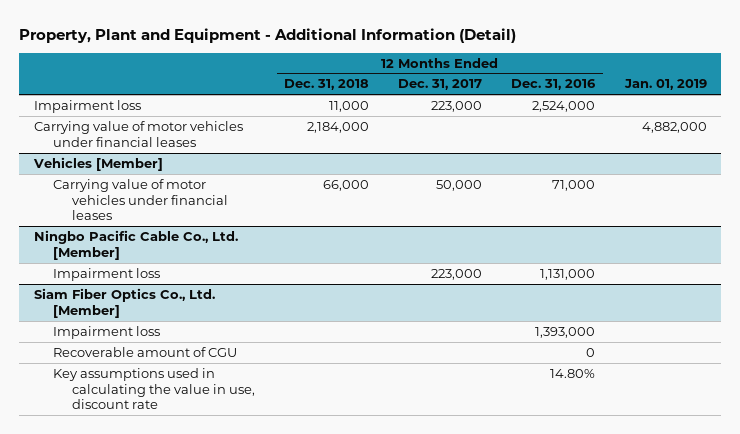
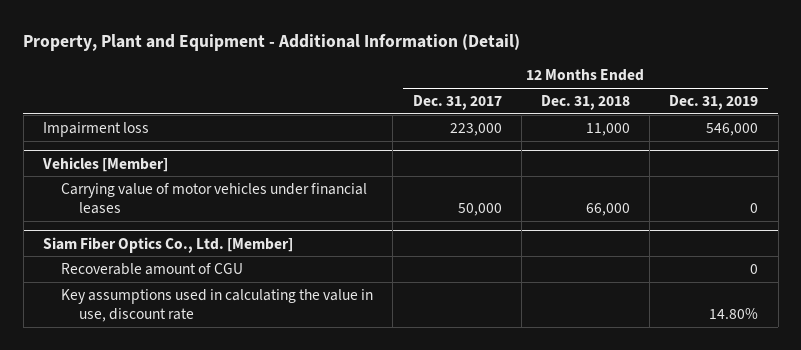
[511,79,597,91] Dec. 31, 2016 -> none
[623,79,707,91] Jan. 01, 2019 -> none
none -> [669,95,759,111] Dec. 31, 2019
[33,120,243,147] Carrying value of motor vehicles under financial leases -> none
[33,229,238,260] Ningbo Pacific Cable Co., Ltd. [Member] -> none
[53,267,161,281] Impairment loss -> none
[53,325,161,339] Impairment loss -> none

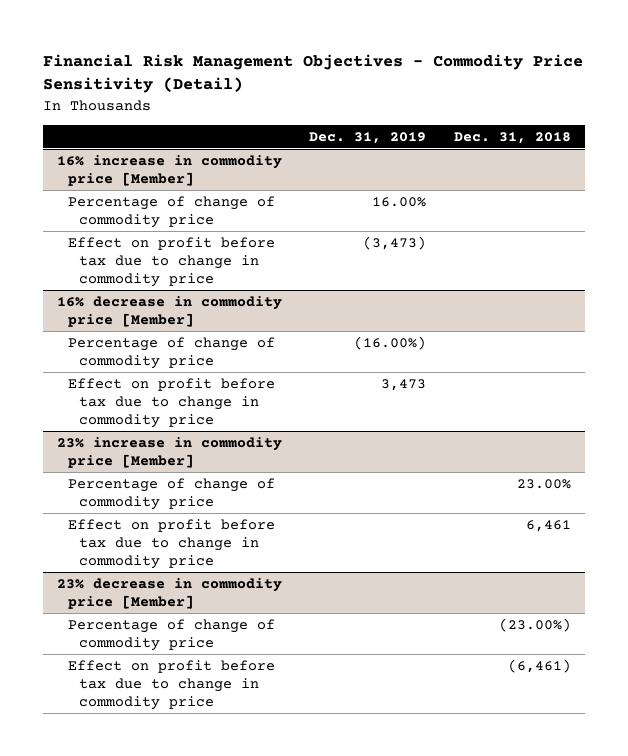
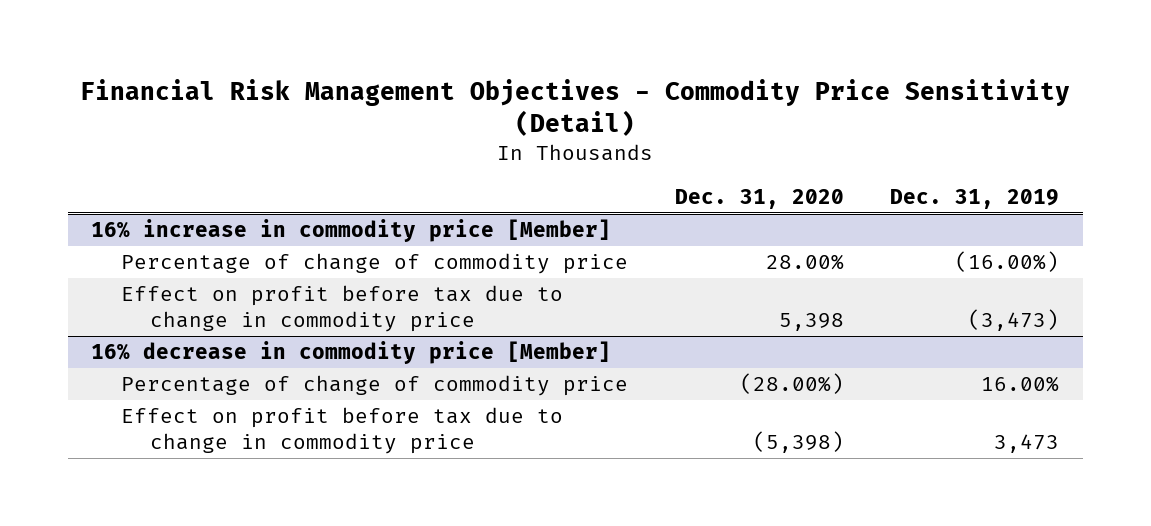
[453,131,571,144] Dec. 31, 2018 -> none
none -> [674,189,844,210] Dec. 31, 2020
[372,196,427,207] 16.00% -> [955,251,1060,273] (16.00%)
[354,335,427,350] (16.00%) -> [981,376,1060,393] 16.00%
[56,436,282,468] 23% increase in commodity price [Member] -> none
[67,477,275,510] Percentage of change of commodity price -> none
[67,518,275,569] Effect on profit before tax due to change in commodity price -> none
[56,577,282,609] 23% decrease in commodity price [Member] -> none
[67,618,275,651] Percentage of change of commodity price -> none
[67,659,275,710] Effect on profit before tax due to change in commodity price -> none

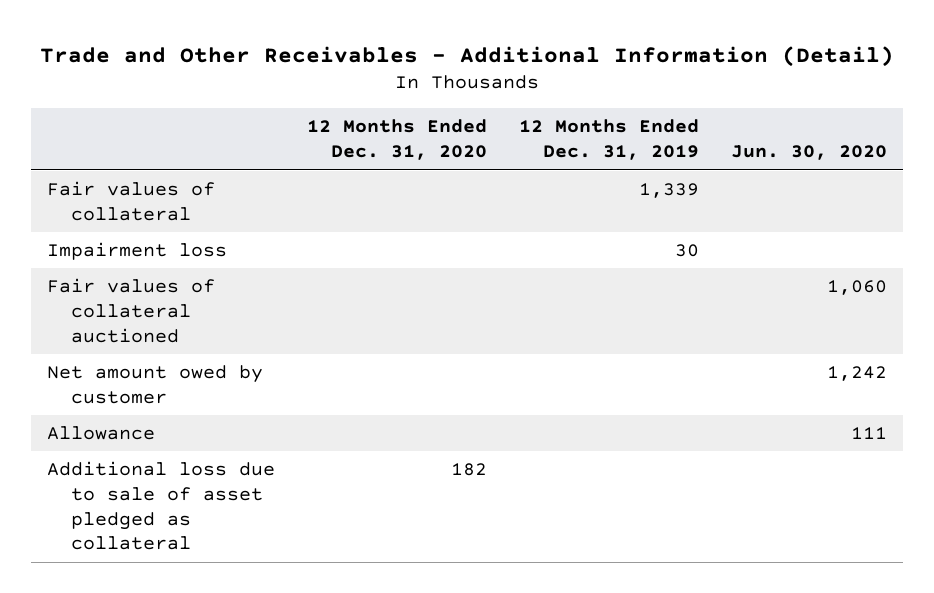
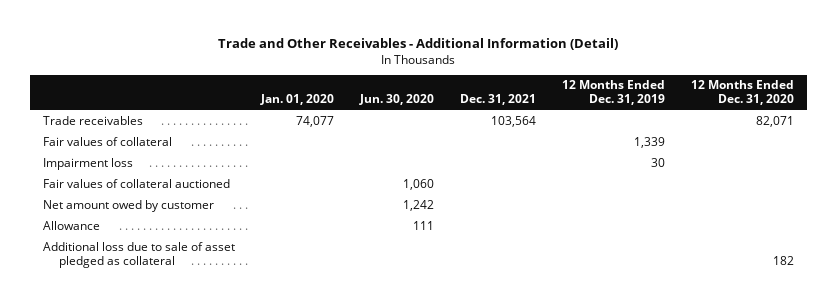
none -> [260,94,335,106] Jan. 01, 2020
none -> [459,94,536,106] Dec. 31, 2021
none -> [43,116,144,126] Trade receivables

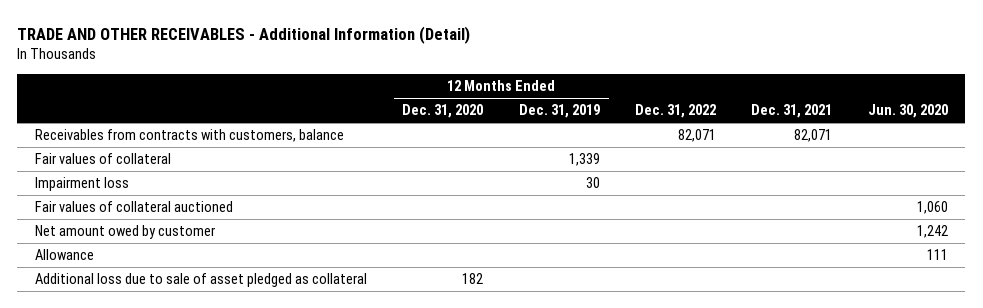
[218,38,619,51] Trade and Other Receivables - Additional Information (Detail) -> [17,25,471,44] TRADE AND OTHER RECEIVABLES - Additional Information (Detail)
[260,94,335,106] Jan. 01, 2020 -> none
none -> [635,104,717,119] Dec. 31, 2022
[43,116,144,126] Trade receivables -> none
none -> [35,129,345,143] Receivables from contracts with customers, balance

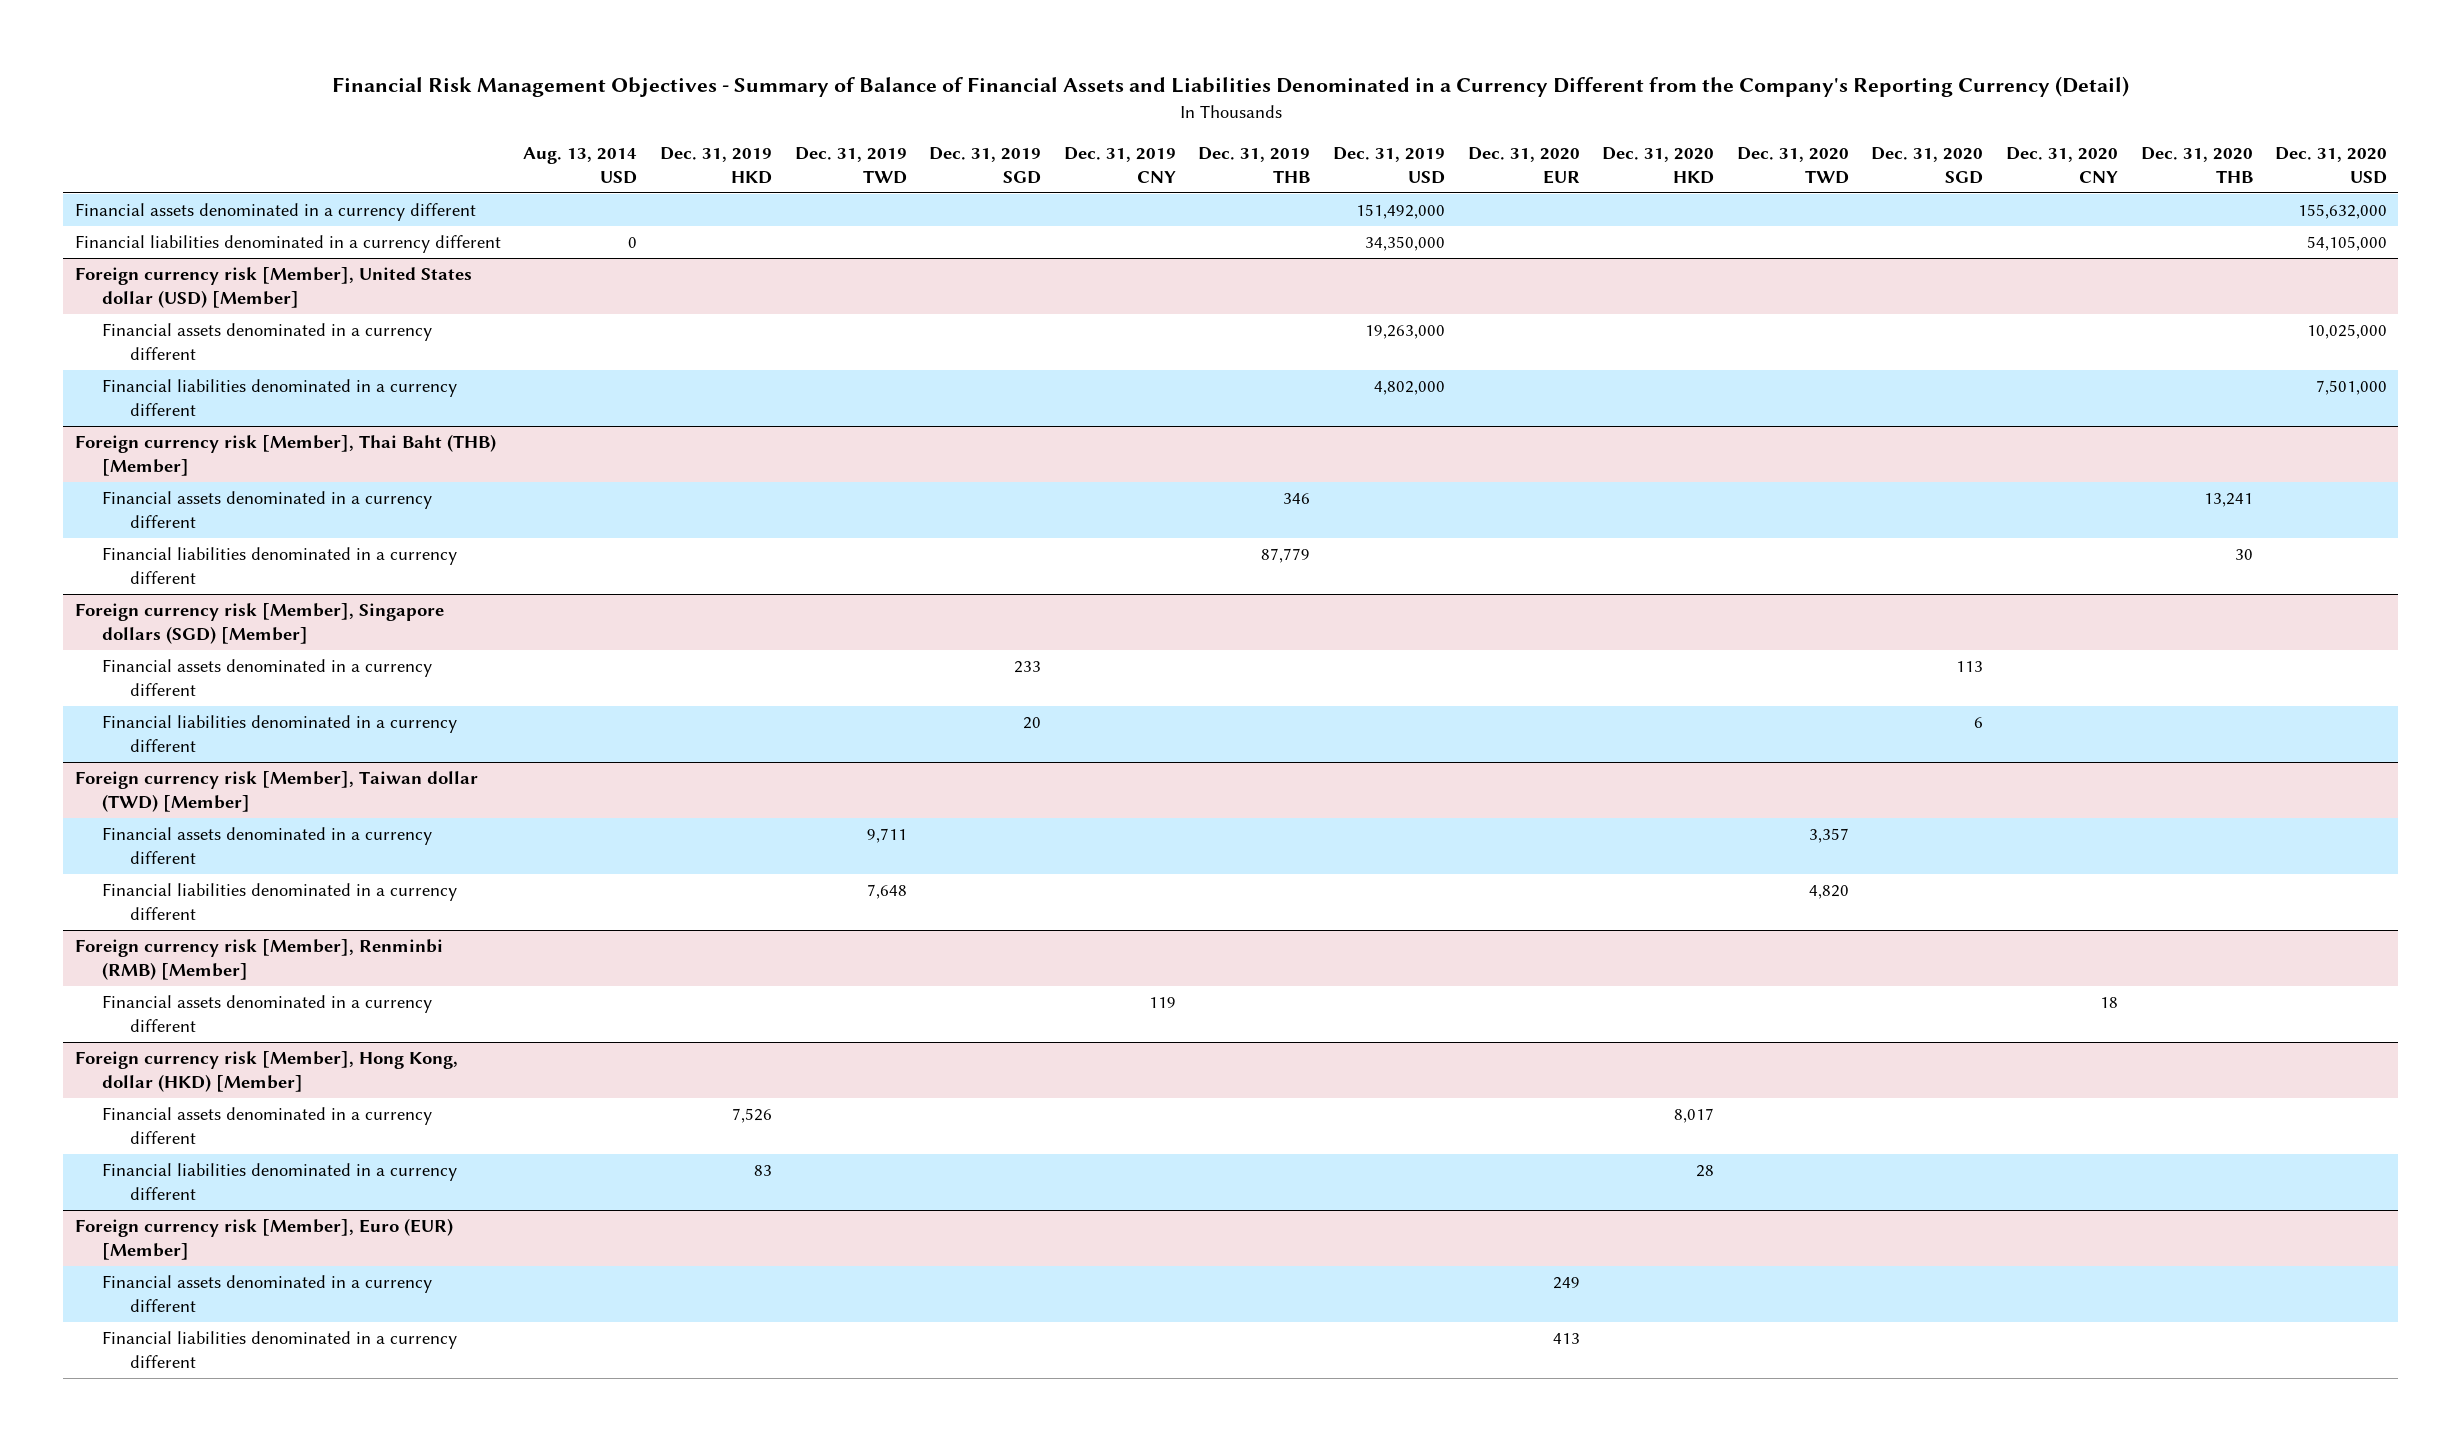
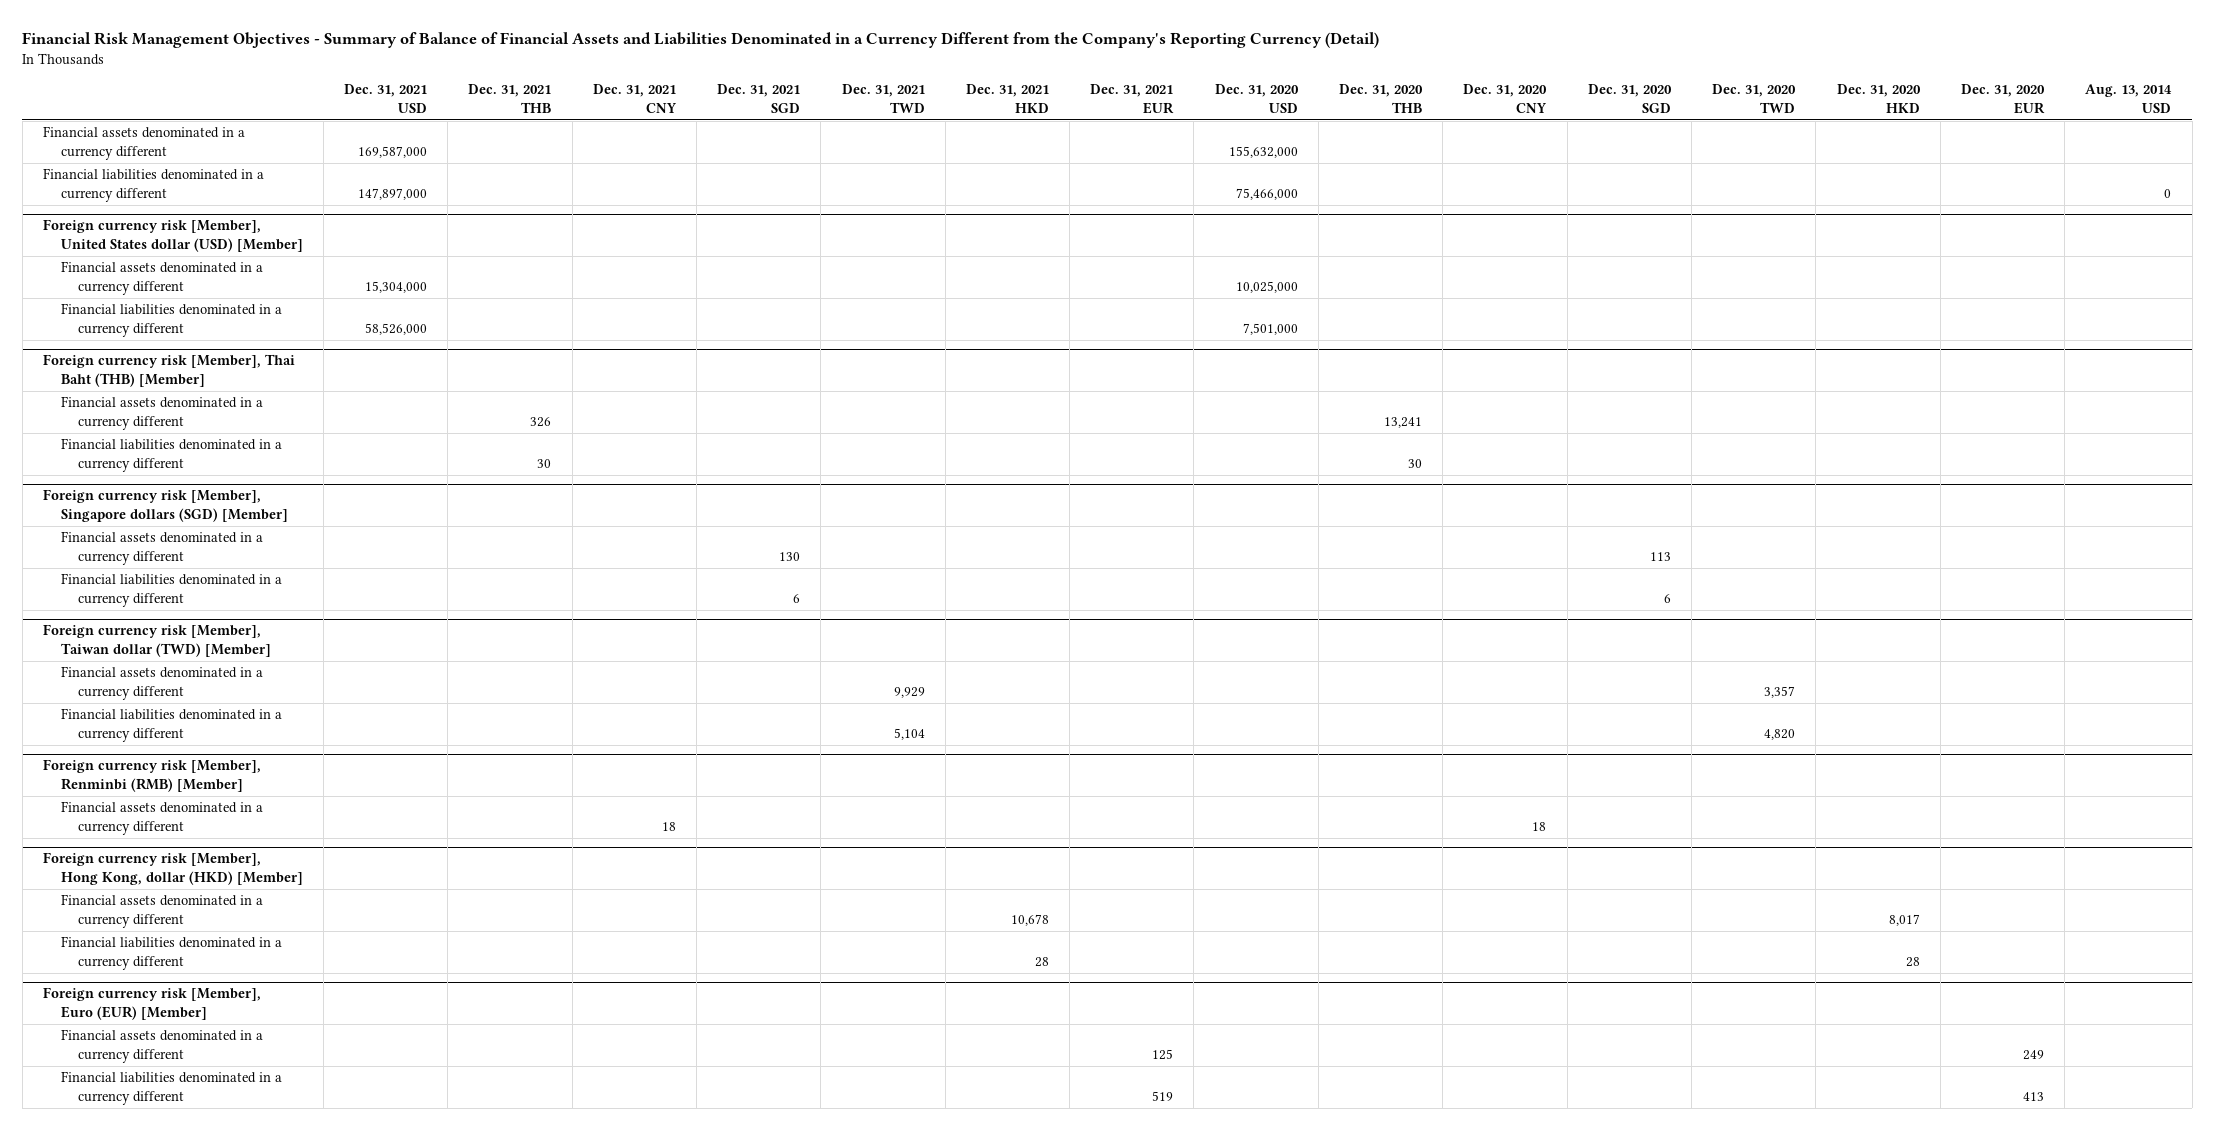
[659,146,772,184] Dec. 31, 2019 HKD -> none
[794,146,907,184] Dec. 31, 2019 TWD -> none
[929,146,1042,184] Dec. 31, 2019 SGD -> none
[1063,146,1176,183] Dec. 31, 2019 CNY -> none
[1198,146,1311,183] Dec. 31, 2019 THB -> none
[1332,146,1445,184] Dec. 31, 2019 USD -> none
none -> [343,84,427,113] Dec. 31, 2021 USD
none -> [468,84,552,113] Dec. 31, 2021 THB
none -> [592,84,677,113] Dec. 31, 2021 CNY
none -> [717,84,801,113] Dec. 31, 2021 SGD
none -> [841,84,925,113] Dec. 31, 2021 TWD
none -> [965,84,1049,113] Dec. 31, 2021 HKD
none -> [1090,84,1175,114] Dec. 31, 2021 EUR
[2307,236,2388,252] 54,105,000 -> [1235,187,1298,200] 75,466,000

